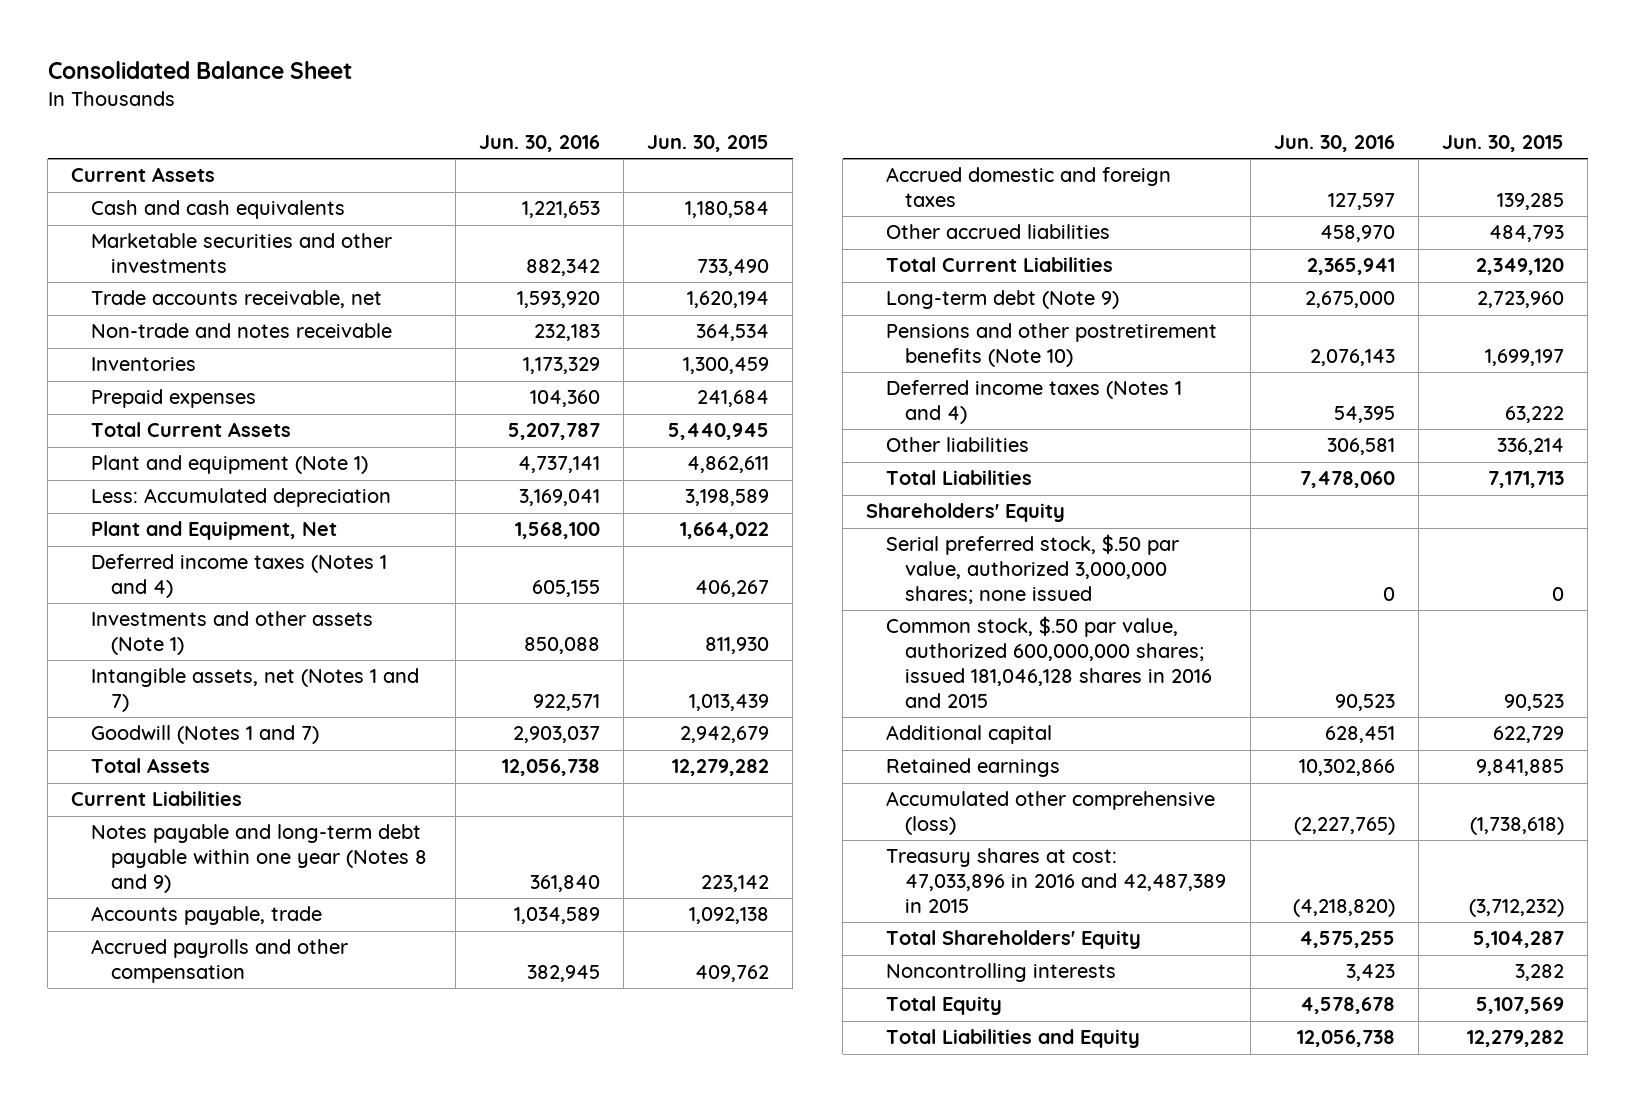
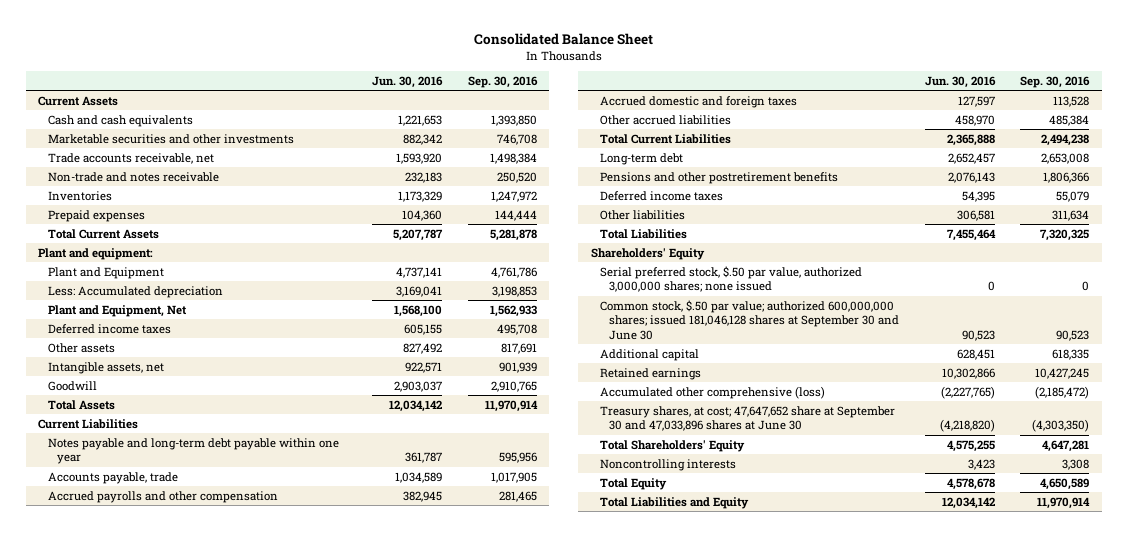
[647,134,770,152] Jun. 30, 2015 -> none
none -> [467,76,538,89] Sep. 30, 2016
none -> [38,247,154,260] Plant and equipment:
[90,455,368,475] Plant and equipment (Note 1) -> [47,266,164,279] Plant and Equipment
[90,554,387,599] Deferred income taxes (Notes 1 and 4) -> [47,323,171,334] Deferred income taxes
[90,611,373,656] Investments and other assets (Note 1) -> [47,342,115,353] Other assets
[523,637,600,655] 850,088 -> [403,342,443,354] 827,492
[90,668,419,713] Intangible assets, net (Notes 1 and 7) -> [47,361,164,374] Intangible assets, net
[90,725,319,745] Goodwill (Notes 1 and 7) -> [47,380,97,391] Goodwill
[501,759,600,777] 12,056,738 -> [389,399,443,412] 12,034,142
[90,824,427,894] Notes payable and long-term debt payable within one year (Notes 8 and 9) -> [47,437,339,465] Notes payable and long-term debt payable within one year
[529,875,600,893] 361,840 -> [405,452,443,464] 361,787
[1306,258,1395,276] 2,365,941 -> [946,133,995,146] 2,365,888
[885,290,1119,310] Long-term debt (Note 9) -> [600,152,684,165] Long-term debt
[1304,291,1395,309] 2,675,000 -> [947,152,995,164] 2,652,457
[885,323,1217,368] Pensions and other postretirement benefits (Note 10) -> [600,171,839,184] Pensions and other postretirement benefits
[885,380,1182,425] Deferred income taxes (Notes 1 and 4) -> [600,190,724,201] Deferred income taxes
[1299,471,1395,489] 7,478,060 -> [946,228,996,241] 7,455,464
[885,616,1213,708] Common stock, $.50 par value, authorized 600,000,000 shares; issued 181,046,128 shares in 2016 and 2015 -> [600,299,900,341] Common stock, $.50 par value; authorized 600,000,000 shares; issued 181,046,128 shares at September 30 and June 30
[885,848,1227,914] Treasury shares at cost: 47,033,896 in 2016 and 42,487,389 in 2015 -> [600,405,896,432] Treasury shares, at cost; 47,647,652 share at September 30 and 47,033,896 shares at June 30
[1296,1030,1395,1048] 12,056,738 -> [941,496,995,509] 12,034,142

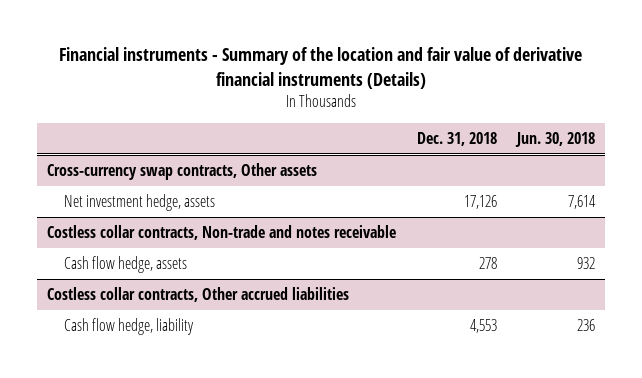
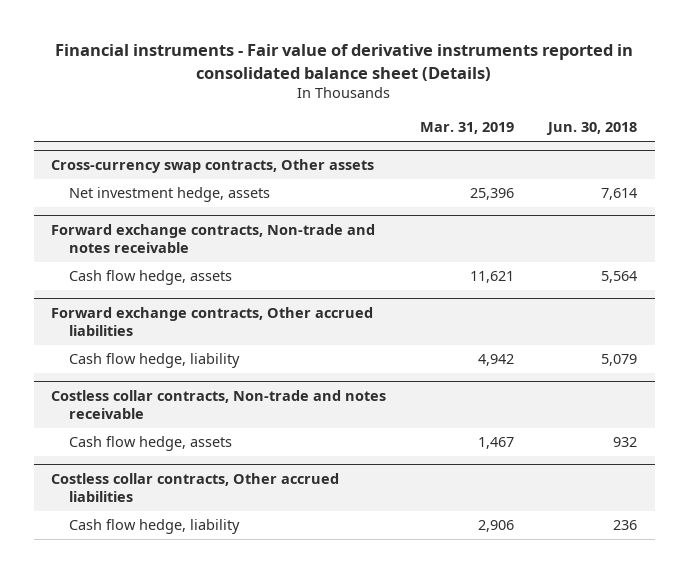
[59,47,583,89] Financial instruments - Summary of the location and fair value of derivative financial instruments (Details) -> [55,44,634,81] Financial instruments - Fair value of derivative instruments reported in consolidated balance sheet (Details)
[416,131,497,146] Dec. 31, 2018 -> none
none -> [420,122,515,135] Mar. 31, 2019
none -> [50,224,375,254] Forward exchange contracts, Non-trade and notes receivable
none -> [68,270,232,286] Cash flow hedge, assets
none -> [50,307,373,337] Forward exchange contracts, Other accrued liabilities
none -> [68,353,240,369] Cash flow hedge, liability

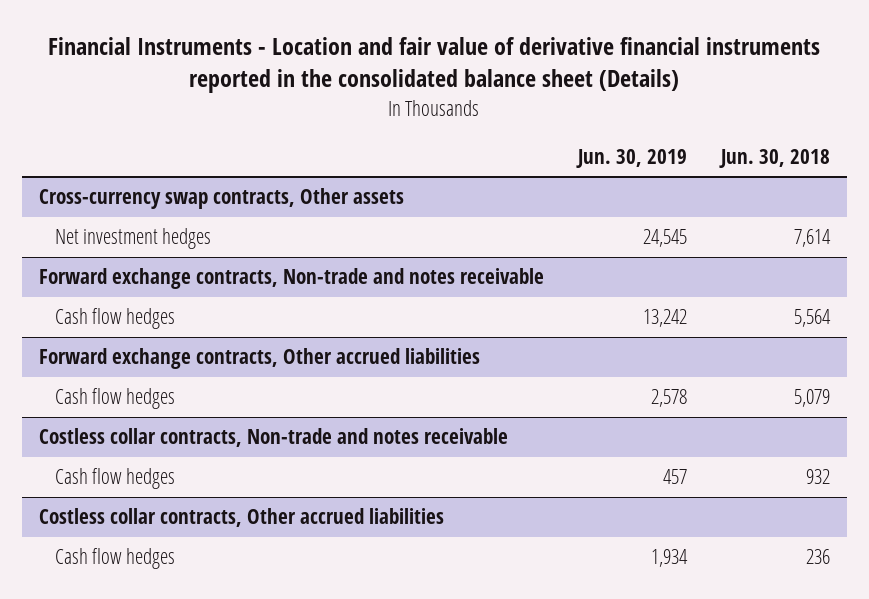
[55,44,634,81] Financial instruments - Fair value of derivative instruments reported in consolidated balance sheet (Details) -> [48,36,821,94] Financial Instruments - Location and fair value of derivative financial instruments reported in the consolidated balance sheet (Details)
[420,122,515,135] Mar. 31, 2019 -> none
none -> [575,148,687,168] Jun. 30, 2019
[68,187,270,203] Net investment hedge, assets -> [54,228,211,250] Net investment hedges
[68,270,232,286] Cash flow hedge, assets -> [54,308,175,330] Cash flow hedges
[68,353,240,369] Cash flow hedge, liability -> [54,388,175,410] Cash flow hedges
[68,436,232,452] Cash flow hedge, assets -> [54,468,175,490] Cash flow hedges
[68,519,240,535] Cash flow hedge, liability -> [54,548,175,570] Cash flow hedges

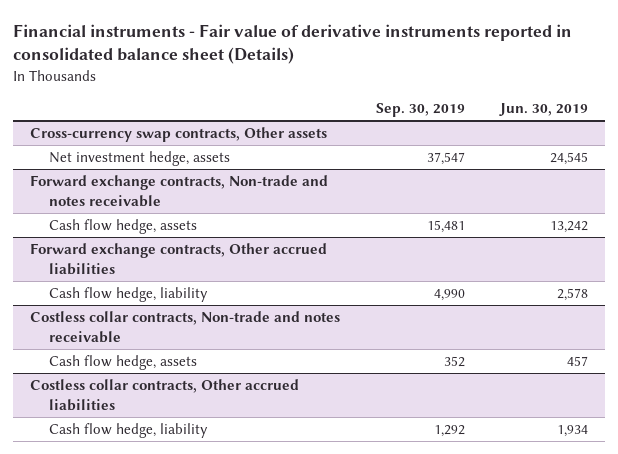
[48,36,821,94] Financial Instruments - Location and fair value of derivative financial instruments reported in the consolidated balance sheet (Details) -> [12,23,572,65] Financial instruments - Fair value of derivative instruments reported in consolidated balance sheet (Details)
[718,148,830,168] Jun. 30, 2018 -> none
none -> [375,103,465,118] Sep. 30, 2019
[54,228,211,250] Net investment hedges -> [48,151,230,167] Net investment hedge, assets
[54,308,175,330] Cash flow hedges -> [48,219,197,235] Cash flow hedge, assets
[54,388,175,410] Cash flow hedges -> [48,287,208,303] Cash flow hedge, liability
[54,468,175,490] Cash flow hedges -> [48,355,197,371] Cash flow hedge, assets
[54,548,175,570] Cash flow hedges -> [48,423,208,439] Cash flow hedge, liability

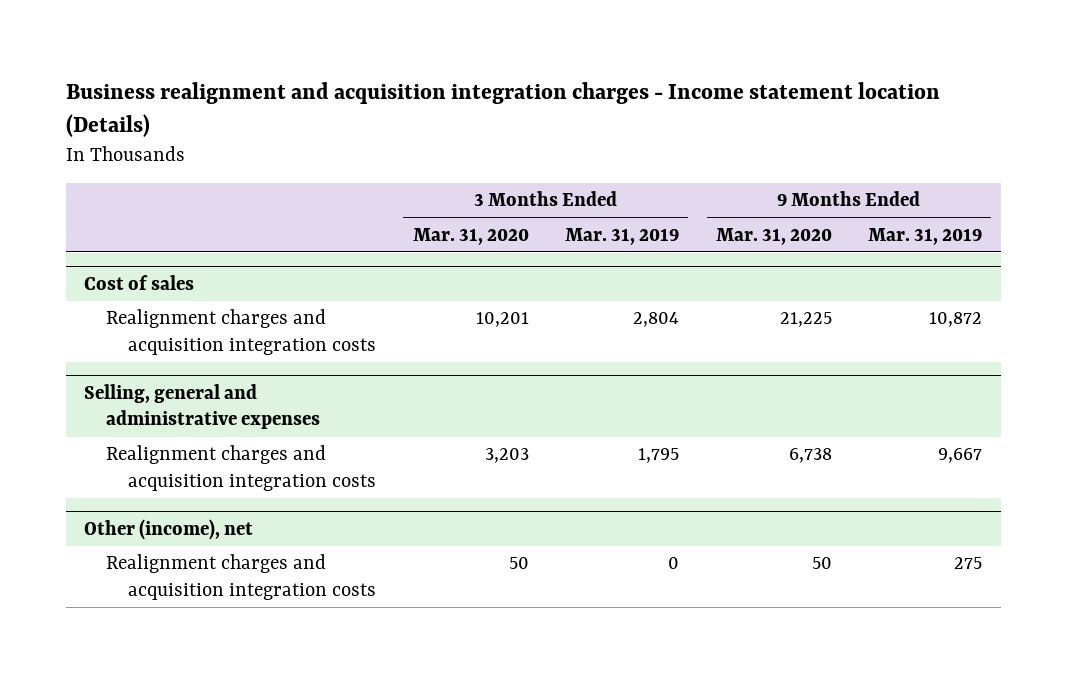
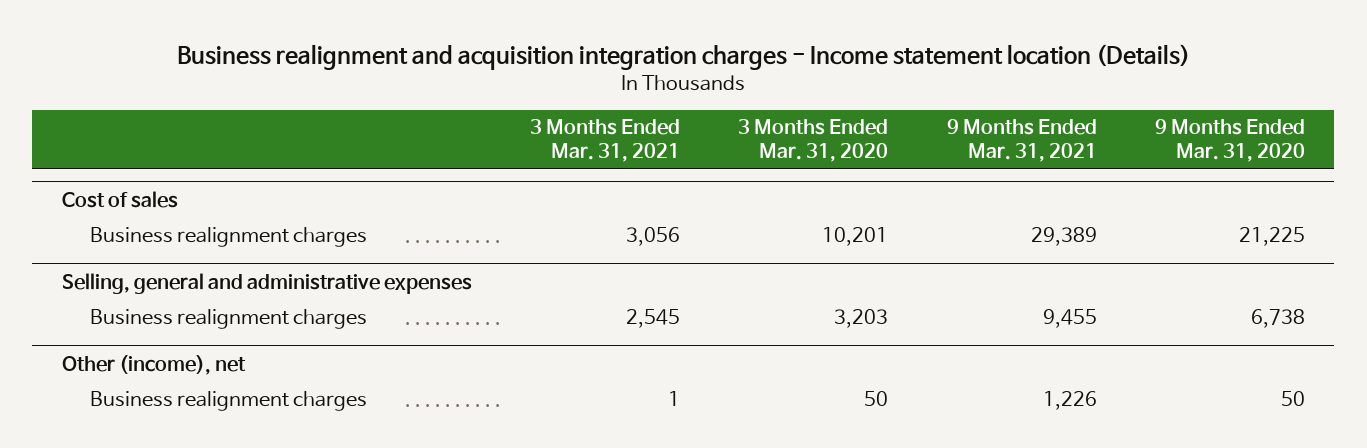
[565,227,680,245] Mar. 31, 2019 -> none
[868,227,983,245] Mar. 31, 2019 -> none
none -> [529,119,680,163] 3 Months Ended Mar. 31, 2021
none -> [946,119,1097,163] 9 Months Ended Mar. 31, 2021
[105,309,376,356] Realignment charges and acquisition integration costs -> [90,226,368,247] Business realignment charges
[105,445,376,492] Realignment charges and acquisition integration costs -> [90,308,368,329] Business realignment charges
[105,554,376,601] Realignment charges and acquisition integration costs -> [90,390,368,411] Business realignment charges

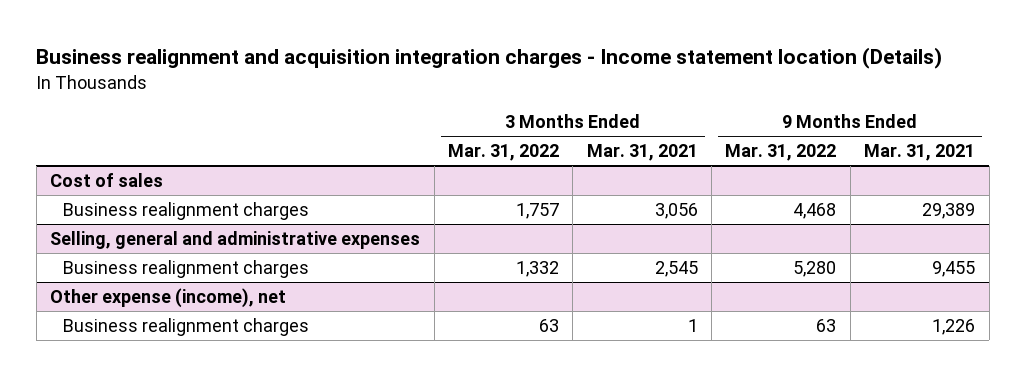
[738,119,889,163] 3 Months Ended Mar. 31, 2020 -> none
[1155,119,1306,163] 9 Months Ended Mar. 31, 2020 -> none
none -> [447,144,559,162] Mar. 31, 2022
none -> [725,144,837,162] Mar. 31, 2022
[61,354,246,375] Other (income), net -> [50,287,287,308] Other expense (income), net

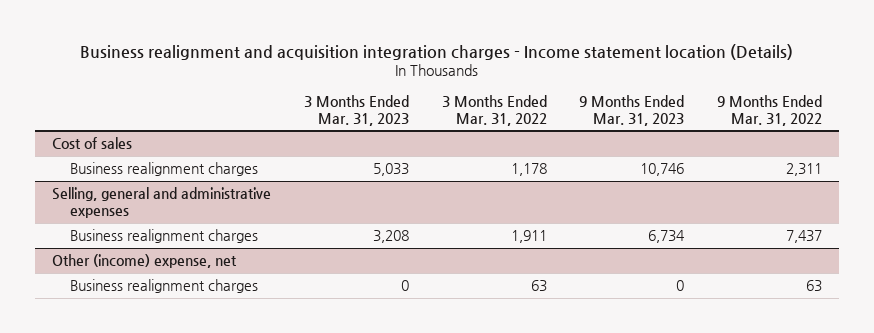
[586,144,698,162] Mar. 31, 2021 -> none
[864,144,976,162] Mar. 31, 2021 -> none
none -> [303,94,409,126] 3 Months Ended Mar. 31, 2023
none -> [579,94,685,126] 9 Months Ended Mar. 31, 2023
[515,202,559,219] 1,757 -> [510,163,547,177] 1,178
[793,202,837,219] 4,468 -> [786,163,823,177] 2,311
[515,260,559,277] 1,332 -> [510,230,547,244] 1,911
[793,260,837,277] 5,280 -> [786,230,823,244] 7,437
[50,287,287,308] Other expense (income), net -> [51,254,237,269] Other (income) expense, net

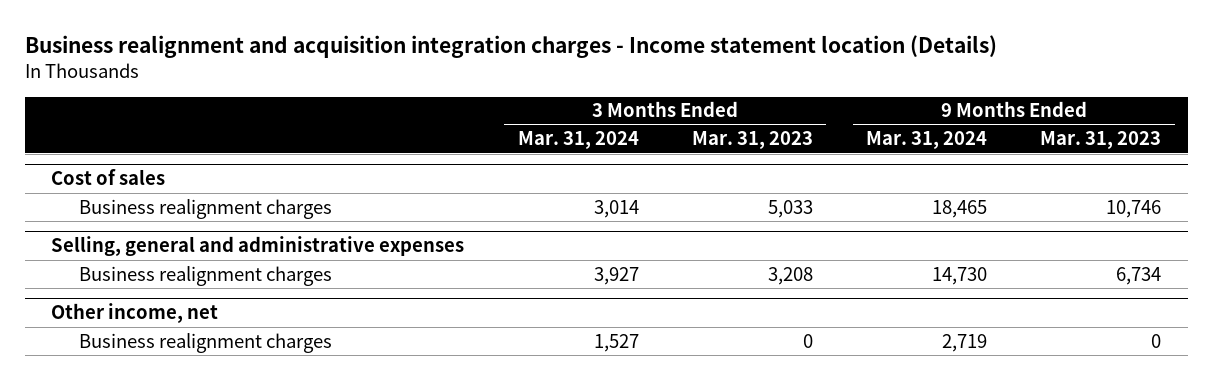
[441,94,547,126] 3 Months Ended Mar. 31, 2022 -> none
[717,94,823,126] 9 Months Ended Mar. 31, 2022 -> none
none -> [517,131,639,150] Mar. 31, 2024
none -> [866,131,988,150] Mar. 31, 2024
[51,254,237,269] Other (income) expense, net -> [51,303,219,324] Other income, net

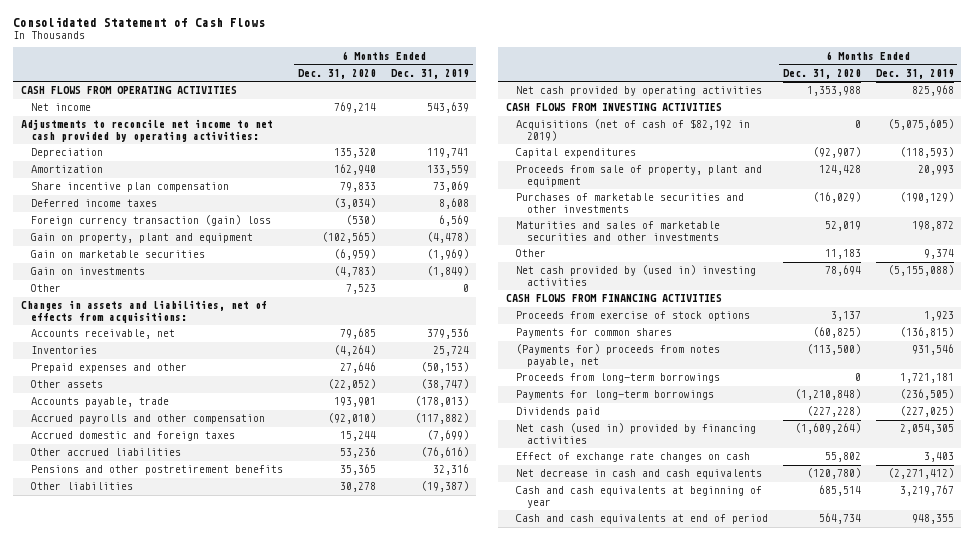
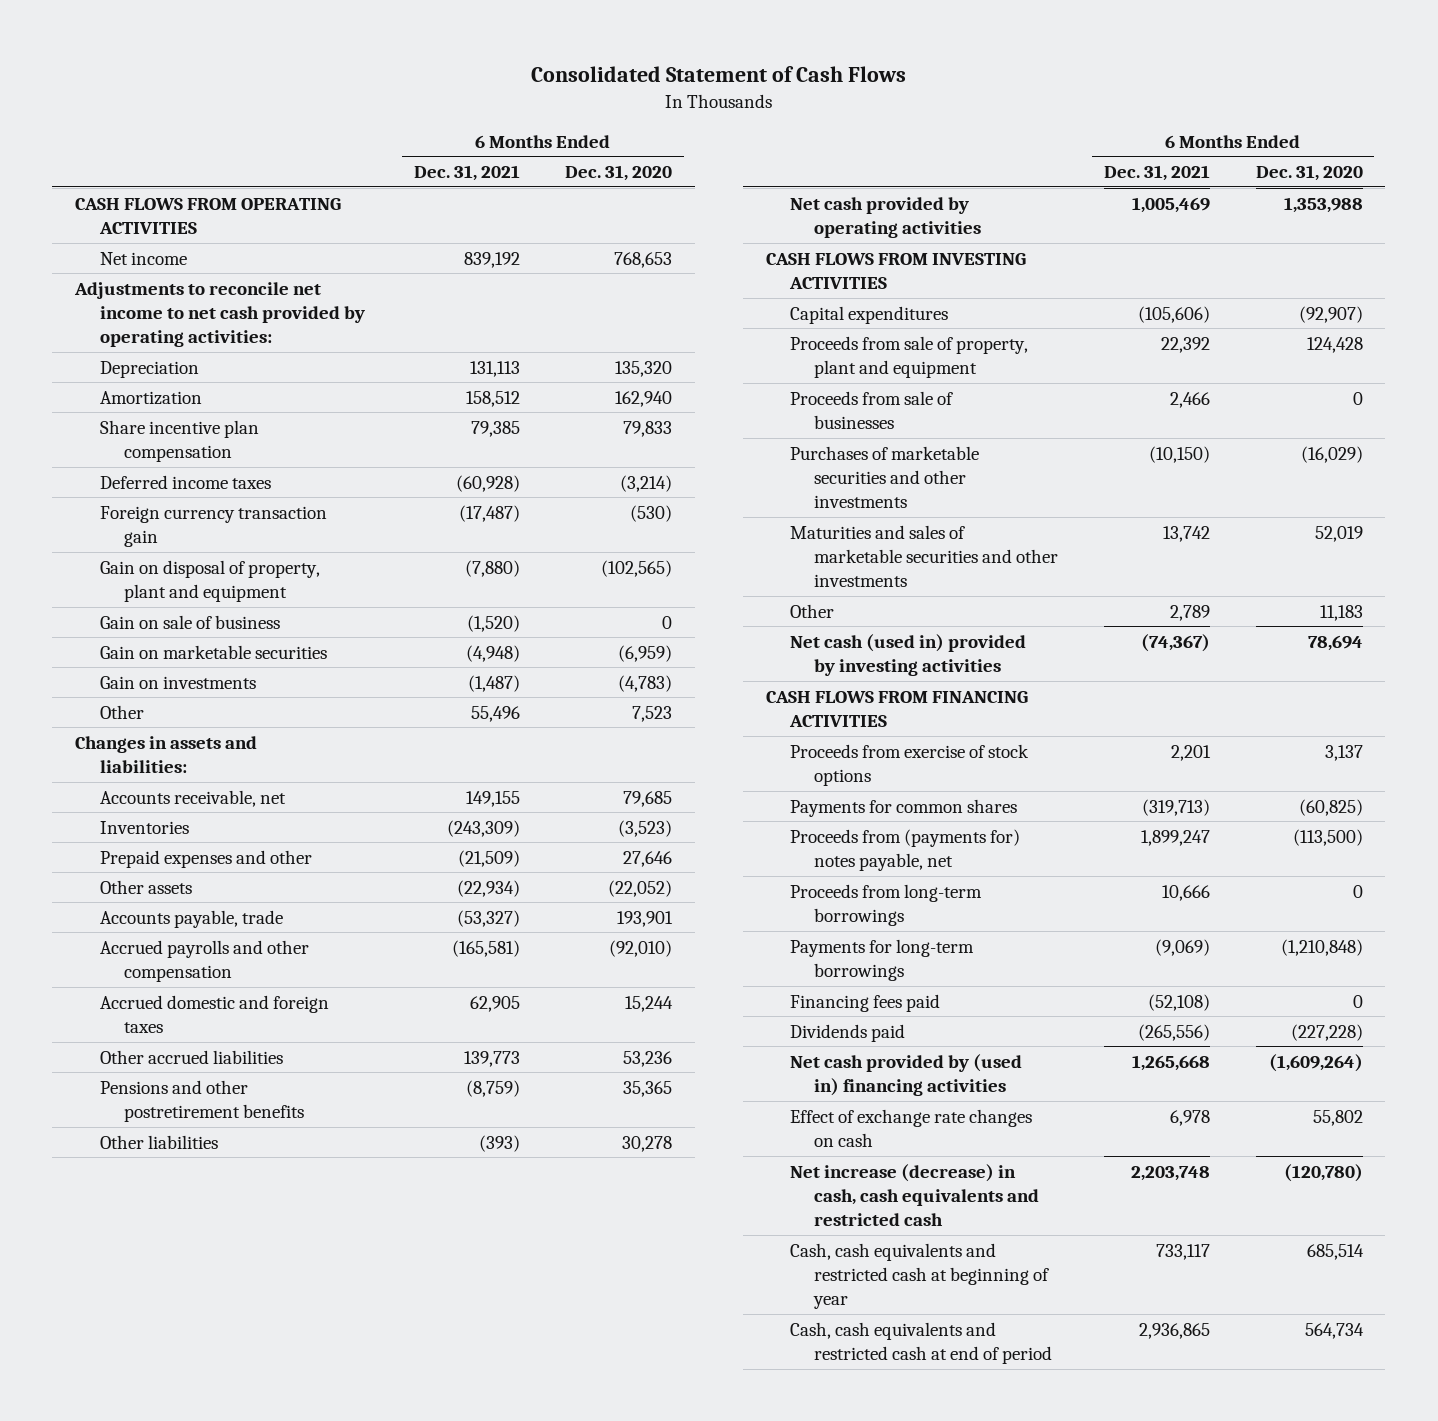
[390,68,469,79] Dec. 31, 2019 -> none
none -> [413,165,520,182] Dec. 31, 2021
[334,102,377,114] 769,214 -> [614,251,673,268] 768,653
[334,198,377,210] (3,034) -> [620,474,673,492] (3,214)
[31,215,272,227] Foreign currency transaction (gain) loss -> [99,505,327,548] Foreign currency transaction gain
[31,233,254,244] Gain on property, plant and equipment -> [99,559,320,603] Gain on disposal of property, plant and equipment
none -> [99,614,280,629] Gain on sale of business
[20,300,267,323] Changes in assets and liabilities, net of effects from acquisitions: -> [75,735,258,774] Changes in assets and liabilities:
[334,345,377,357] (4,264) -> [618,819,673,837] (3,523)
[516,119,751,141] Acquisitions (net of cash of $82,192 in 2019) -> none
none -> [789,390,953,430] Proceeds from sale of businesses
[516,265,757,286] Net cash provided by (used in) investing activities -> [789,633,1026,677] Net cash (used in) provided by investing activities
[516,344,721,367] (Payments for) proceeds from notes payable, net -> [789,828,1020,872] Proceeds from (payments for) notes payable, net
none -> [789,993,940,1012] Financing fees paid
[516,423,757,444] Net cash (used in) provided by financing activities -> [789,1053,1022,1097] Net cash provided by (used in) financing activities
[516,469,763,480] Net decrease in cash and cash equivalents -> [789,1163,1039,1227] Net increase (decrease) in cash, cash equivalents and restricted cash
[516,486,763,508] Cash and cash equivalents at beginning of year -> [789,1242,1049,1310] Cash, cash equivalents and restricted cash at beginning of year
[516,514,769,525] Cash and cash equivalents at end of period -> [789,1321,1052,1365] Cash, cash equivalents and restricted cash at end of period

